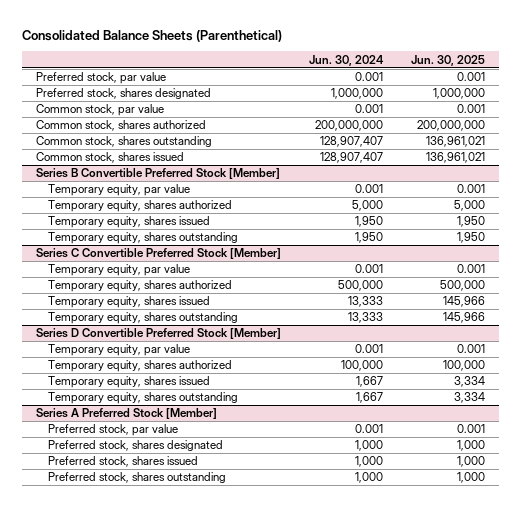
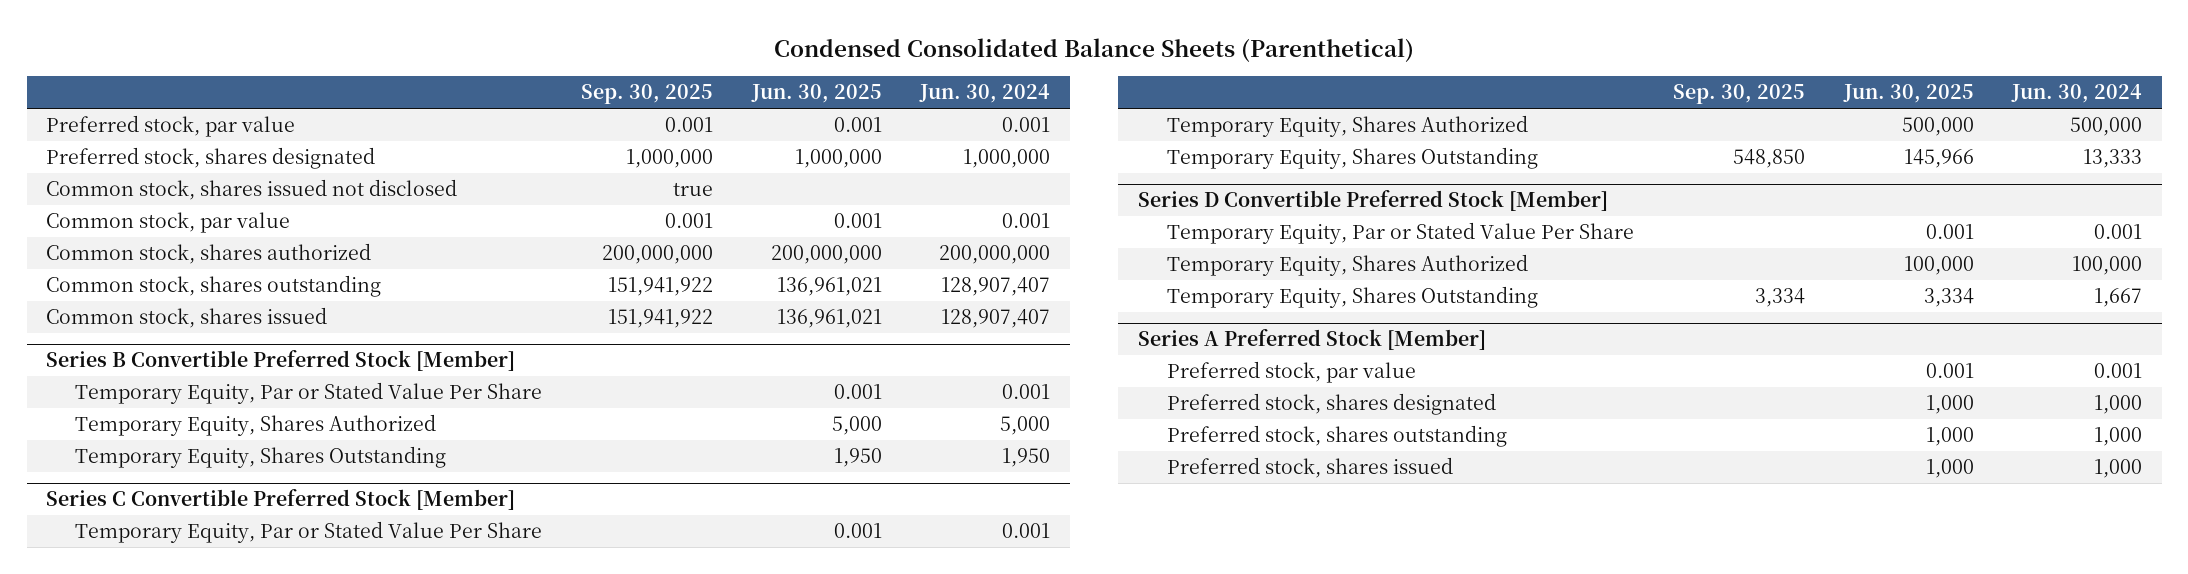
[22,29,283,42] Consolidated Balance Sheets (Parenthetical) -> [774,37,1415,62] Condensed Consolidated Balance Sheets (Parenthetical)
none -> [581,84,714,105] Sep. 30, 2025
none -> [45,179,457,201] Common stock, shares issued not disclosed
[47,216,210,229] Temporary equity, shares issued -> none
[47,184,190,197] Temporary equity, par value -> [75,382,543,405] Temporary Equity, Par or Stated Value Per Share
[47,200,232,213] Temporary equity, shares authorized -> [75,414,437,437] Temporary Equity, Shares Authorized
[47,232,238,245] Temporary equity, shares outstanding -> [75,446,447,469] Temporary Equity, Shares Outstanding
[47,296,210,309] Temporary equity, shares issued -> none
[47,264,190,277] Temporary equity, par value -> [75,521,543,544] Temporary Equity, Par or Stated Value Per Share
[47,280,232,293] Temporary equity, shares authorized -> [1167,115,1529,138] Temporary Equity, Shares Authorized
[47,312,238,325] Temporary equity, shares outstanding -> [1167,147,1539,170] Temporary Equity, Shares Outstanding
[47,376,210,389] Temporary equity, shares issued -> none
[47,344,190,357] Temporary equity, par value -> [1167,222,1635,245] Temporary Equity, Par or Stated Value Per Share
[47,360,232,373] Temporary equity, shares authorized -> [1167,254,1529,277] Temporary Equity, Shares Authorized
[47,392,238,405] Temporary equity, shares outstanding -> [1167,286,1539,309] Temporary Equity, Shares Outstanding
[47,456,198,468] Preferred stock, shares issued -> [1167,457,1454,479] Preferred stock, shares issued

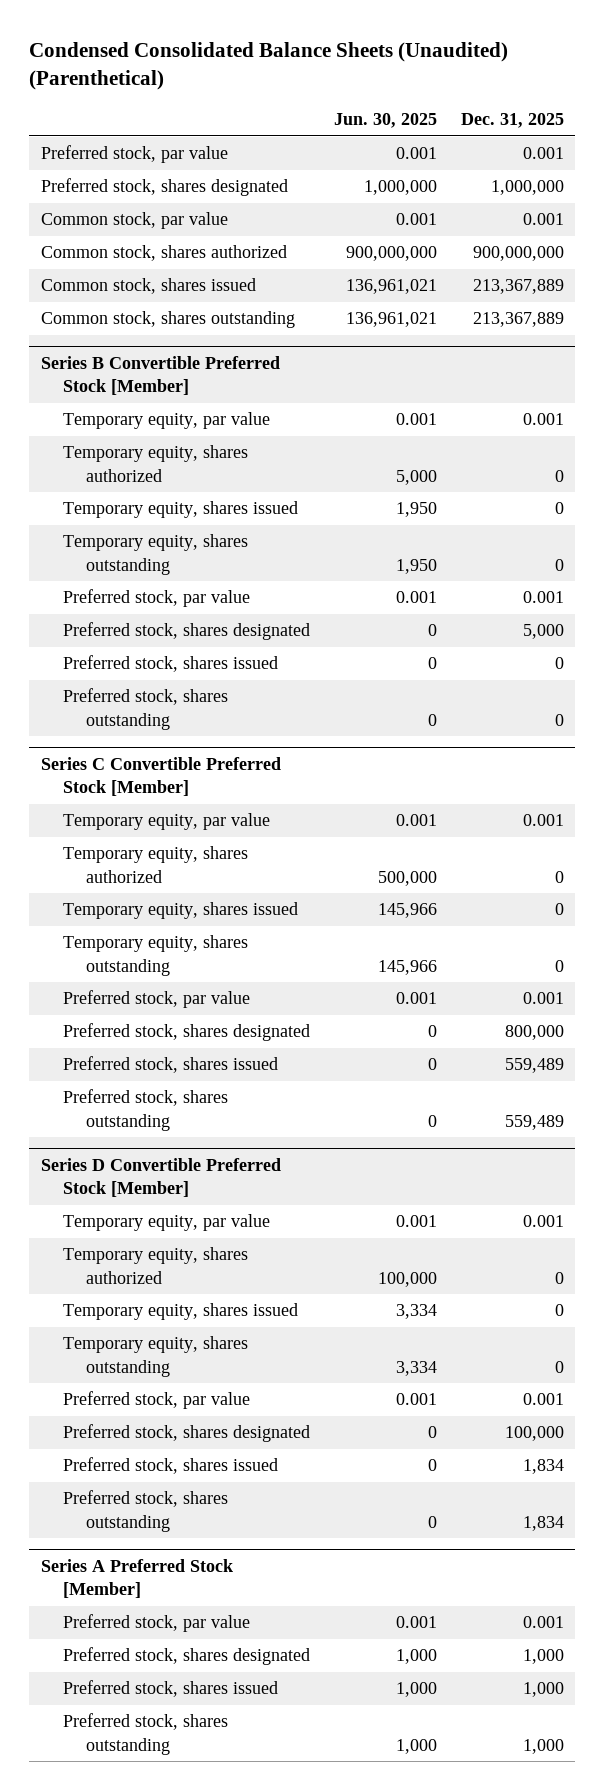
[774,37,1415,62] Condensed Consolidated Balance Sheets (Parenthetical) -> [29,42,509,91] Condensed Consolidated Balance Sheets (Unaudited) (Parenthetical)
[581,84,714,105] Sep. 30, 2025 -> none
[919,84,1051,104] Jun. 30, 2024 -> none
none -> [460,113,564,129] Dec. 31, 2025
[45,179,457,201] Common stock, shares issued not disclosed -> none
[770,245,882,265] 200,000,000 -> [346,246,438,262] 900,000,000
[45,275,381,298] Common stock, shares outstanding -> [40,311,295,329] Common stock, shares outstanding
[75,382,543,405] Temporary Equity, Par or Stated Value Per Share -> [63,412,271,430] Temporary equity, par value
[75,414,437,437] Temporary Equity, Shares Authorized -> [63,445,249,482] Temporary equity, shares authorized
none -> [63,501,299,519] Temporary equity, shares issued
[75,446,447,469] Temporary Equity, Shares Outstanding -> [63,534,249,575] Temporary equity, shares outstanding
none -> [63,589,251,608] Preferred stock, par value
none -> [63,622,311,641] Preferred stock, shares designated
none -> [63,655,279,673] Preferred stock, shares issued
none -> [63,688,229,730] Preferred stock, shares outstanding
[75,521,543,544] Temporary Equity, Par or Stated Value Per Share -> [63,813,271,831] Temporary equity, par value
[1167,115,1529,138] Temporary Equity, Shares Authorized -> [63,846,249,883] Temporary equity, shares authorized
none -> [63,902,299,920] Temporary equity, shares issued
[1167,147,1539,170] Temporary Equity, Shares Outstanding -> [63,935,249,976] Temporary equity, shares outstanding
none -> [63,990,251,1009] Preferred stock, par value
none -> [63,1023,311,1042] Preferred stock, shares designated
none -> [63,1056,279,1074] Preferred stock, shares issued
none -> [63,1089,229,1131] Preferred stock, shares outstanding
[1167,222,1635,245] Temporary Equity, Par or Stated Value Per Share -> [63,1214,271,1232] Temporary equity, par value
[1167,254,1529,277] Temporary Equity, Shares Authorized -> [63,1247,249,1284] Temporary equity, shares authorized
none -> [63,1303,299,1321] Temporary equity, shares issued
[1167,286,1539,309] Temporary Equity, Shares Outstanding -> [63,1336,249,1377] Temporary equity, shares outstanding
none -> [63,1391,251,1410] Preferred stock, par value
none -> [63,1424,311,1443] Preferred stock, shares designated
none -> [63,1457,279,1475] Preferred stock, shares issued
none -> [63,1490,229,1532] Preferred stock, shares outstanding
[1167,425,1508,448] Preferred stock, shares outstanding -> [63,1713,229,1755] Preferred stock, shares outstanding

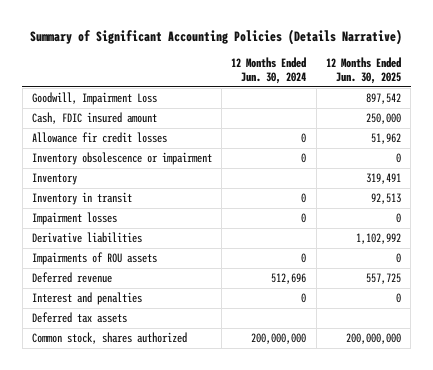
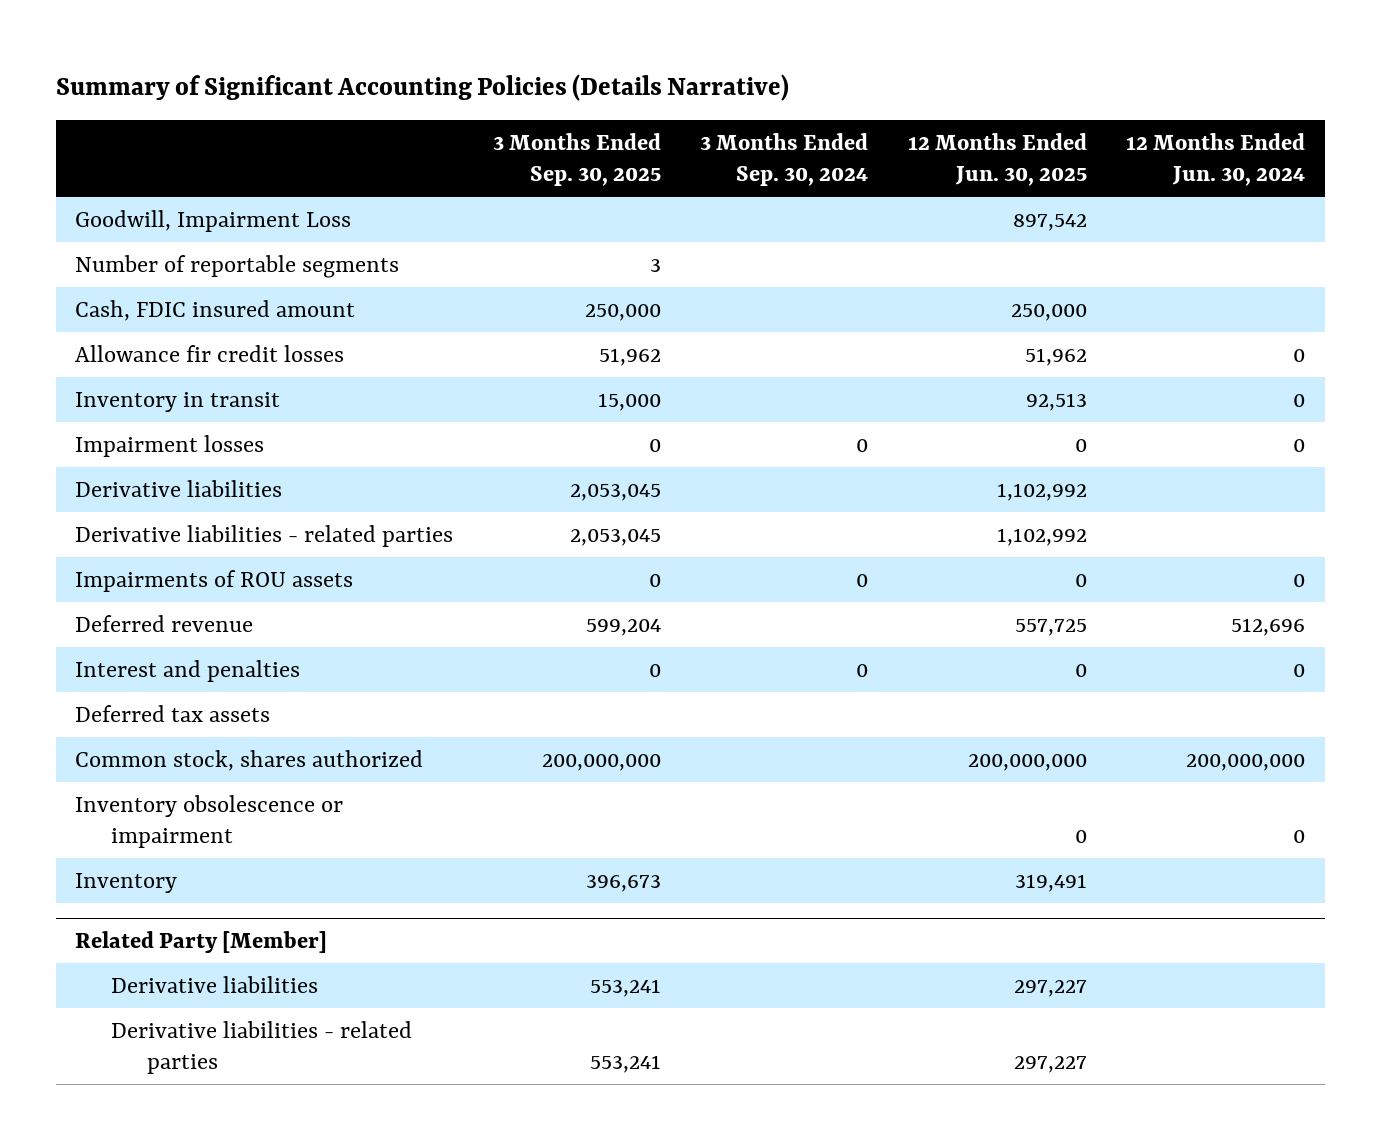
none -> [492,132,661,187] 3 Months Ended Sep. 30, 2025
none -> [700,132,869,187] 3 Months Ended Sep. 30, 2024
none -> [75,254,400,278] Number of reportable segments
none -> [75,524,454,547] Derivative liabilities - related parties
[31,152,212,166] Inventory obsolescence or impairment -> [75,794,344,849] Inventory obsolescence or impairment
[31,173,77,186] Inventory -> [75,872,178,893] Inventory
none -> [75,931,328,954] Related Party [Member]
none -> [111,975,319,993] Derivative liabilities
none -> [111,1020,413,1075] Derivative liabilities - related parties

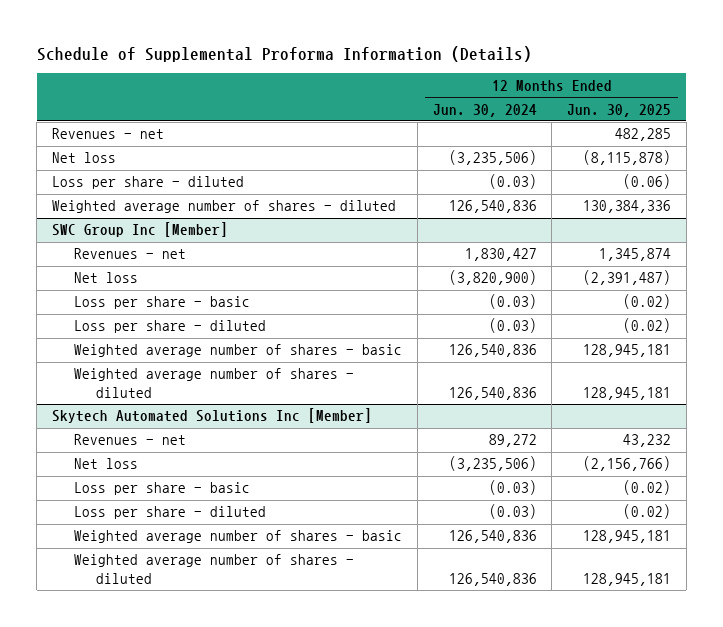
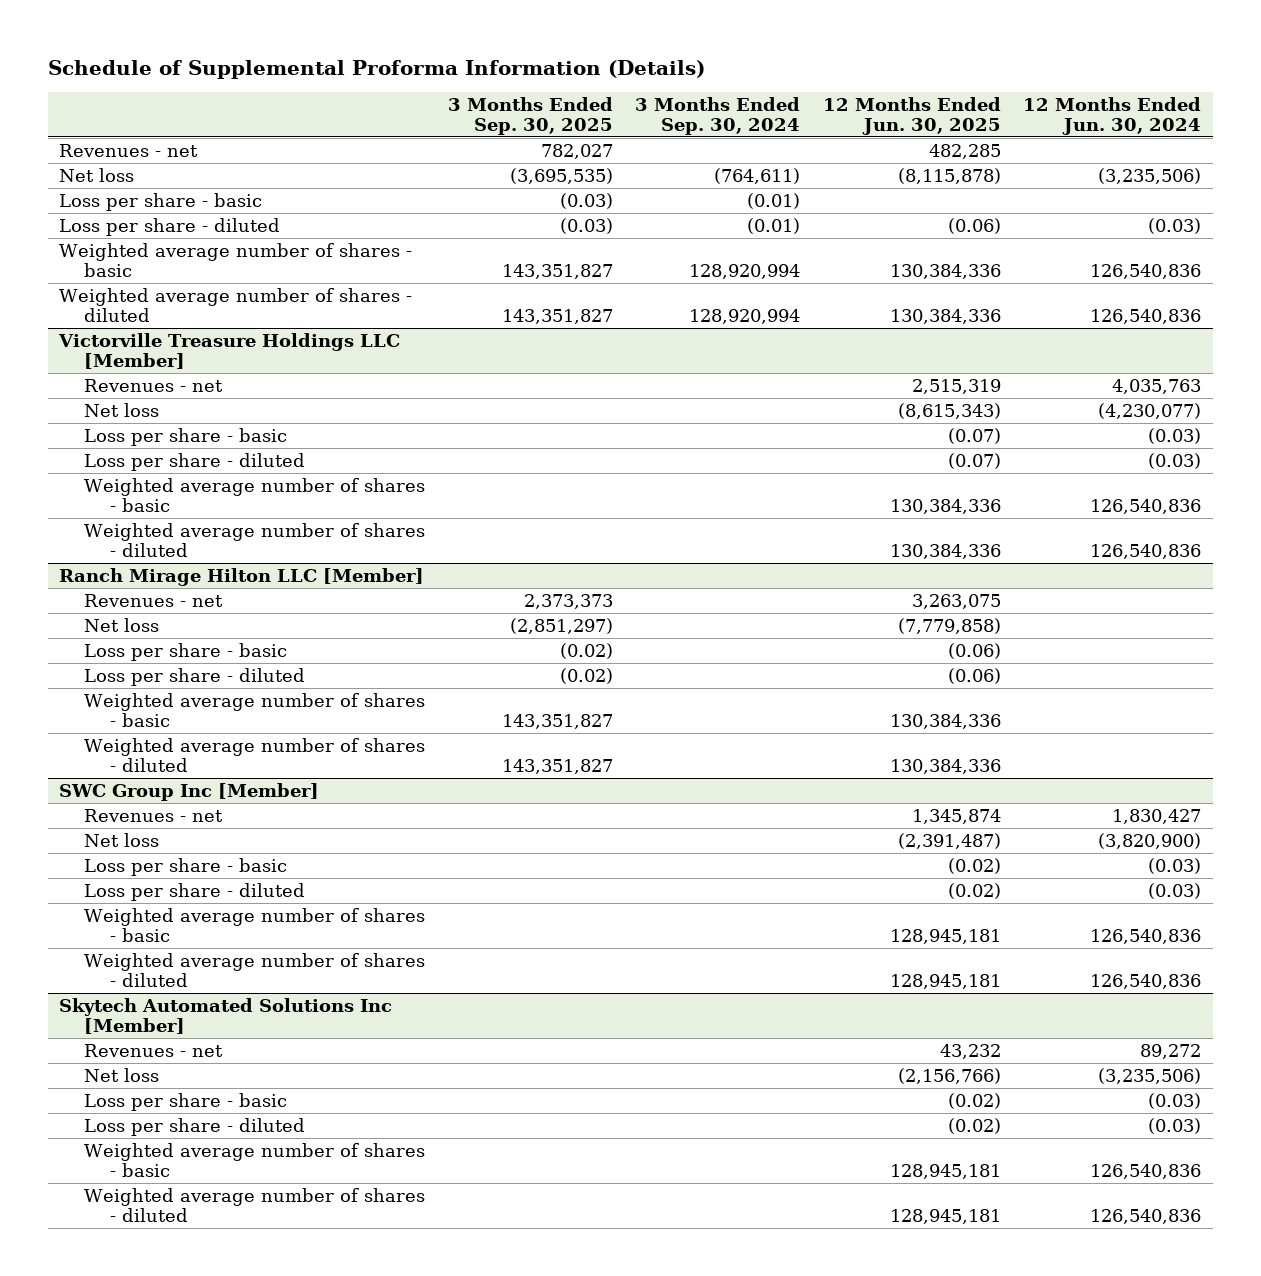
none -> [447,96,613,135] 3 Months Ended Sep. 30, 2025
none -> [635,96,801,135] 3 Months Ended Sep. 30, 2024
none -> [59,192,263,211] Loss per share - basic
none -> [59,242,413,277] Weighted average number of shares - basic
none -> [58,332,401,369] Victorville Treasure Holdings LLC [Member]
none -> [84,378,224,392] Revenues - net
none -> [84,402,160,417] Net loss
none -> [84,427,288,446] Loss per share - basic
none -> [84,452,306,471] Loss per share - diluted
none -> [84,477,426,512] Weighted average number of shares - basic
none -> [84,522,426,557] Weighted average number of shares - diluted
none -> [59,567,425,586] Ranch Mirage Hilton LLC [Member]
none -> [84,593,224,607] Revenues - net
none -> [84,617,160,632] Net loss
none -> [84,642,288,661] Loss per share - basic
none -> [84,667,306,686] Loss per share - diluted
none -> [84,692,426,727] Weighted average number of shares - basic
none -> [84,737,426,772] Weighted average number of shares - diluted

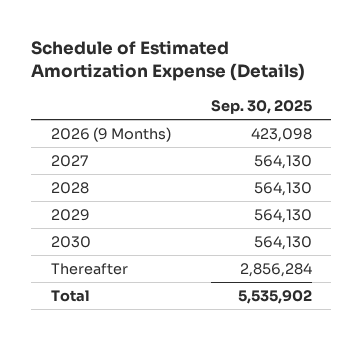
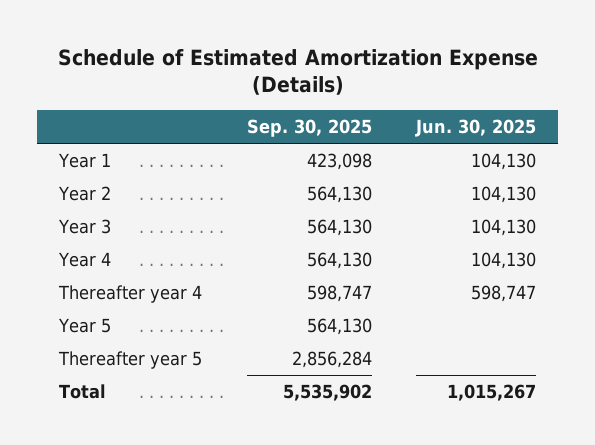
none -> [415,119,537,138] Jun. 30, 2025
[51,127,172,143] 2026 (9 Months) -> [57,153,111,169] Year 1
[51,155,89,168] 2027 -> [57,186,111,202] Year 2
[51,182,90,195] 2028 -> [57,219,111,235] Year 3
[51,209,91,222] 2029 -> [57,252,111,268] Year 4
none -> [57,285,202,304] Thereafter year 4
[51,236,92,249] 2030 -> [57,318,111,334] Year 5
[51,263,129,276] Thereafter -> [57,351,202,370] Thereafter year 5

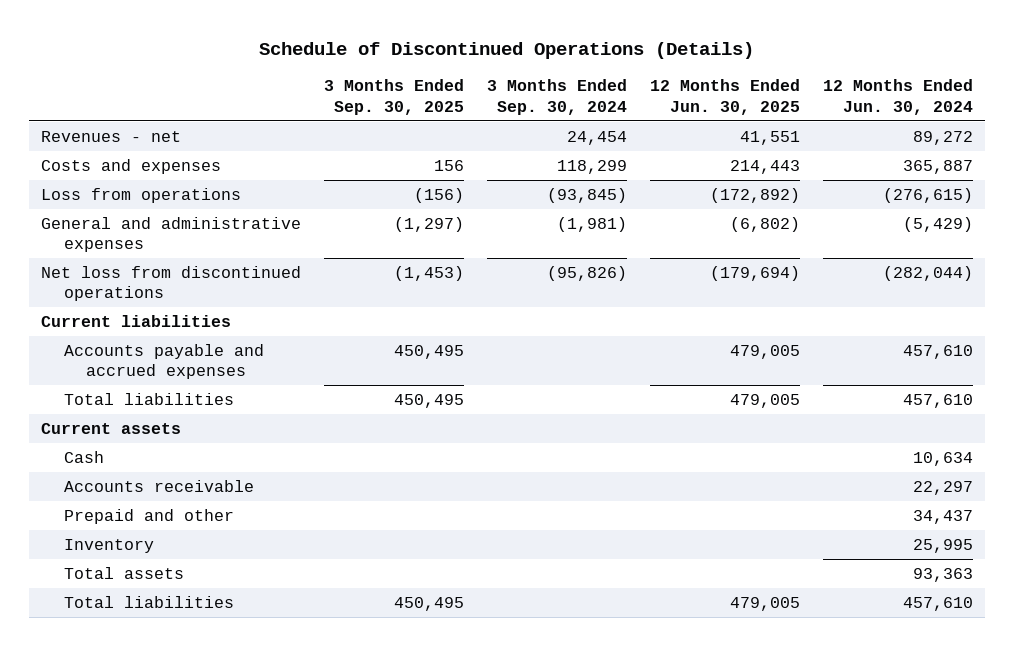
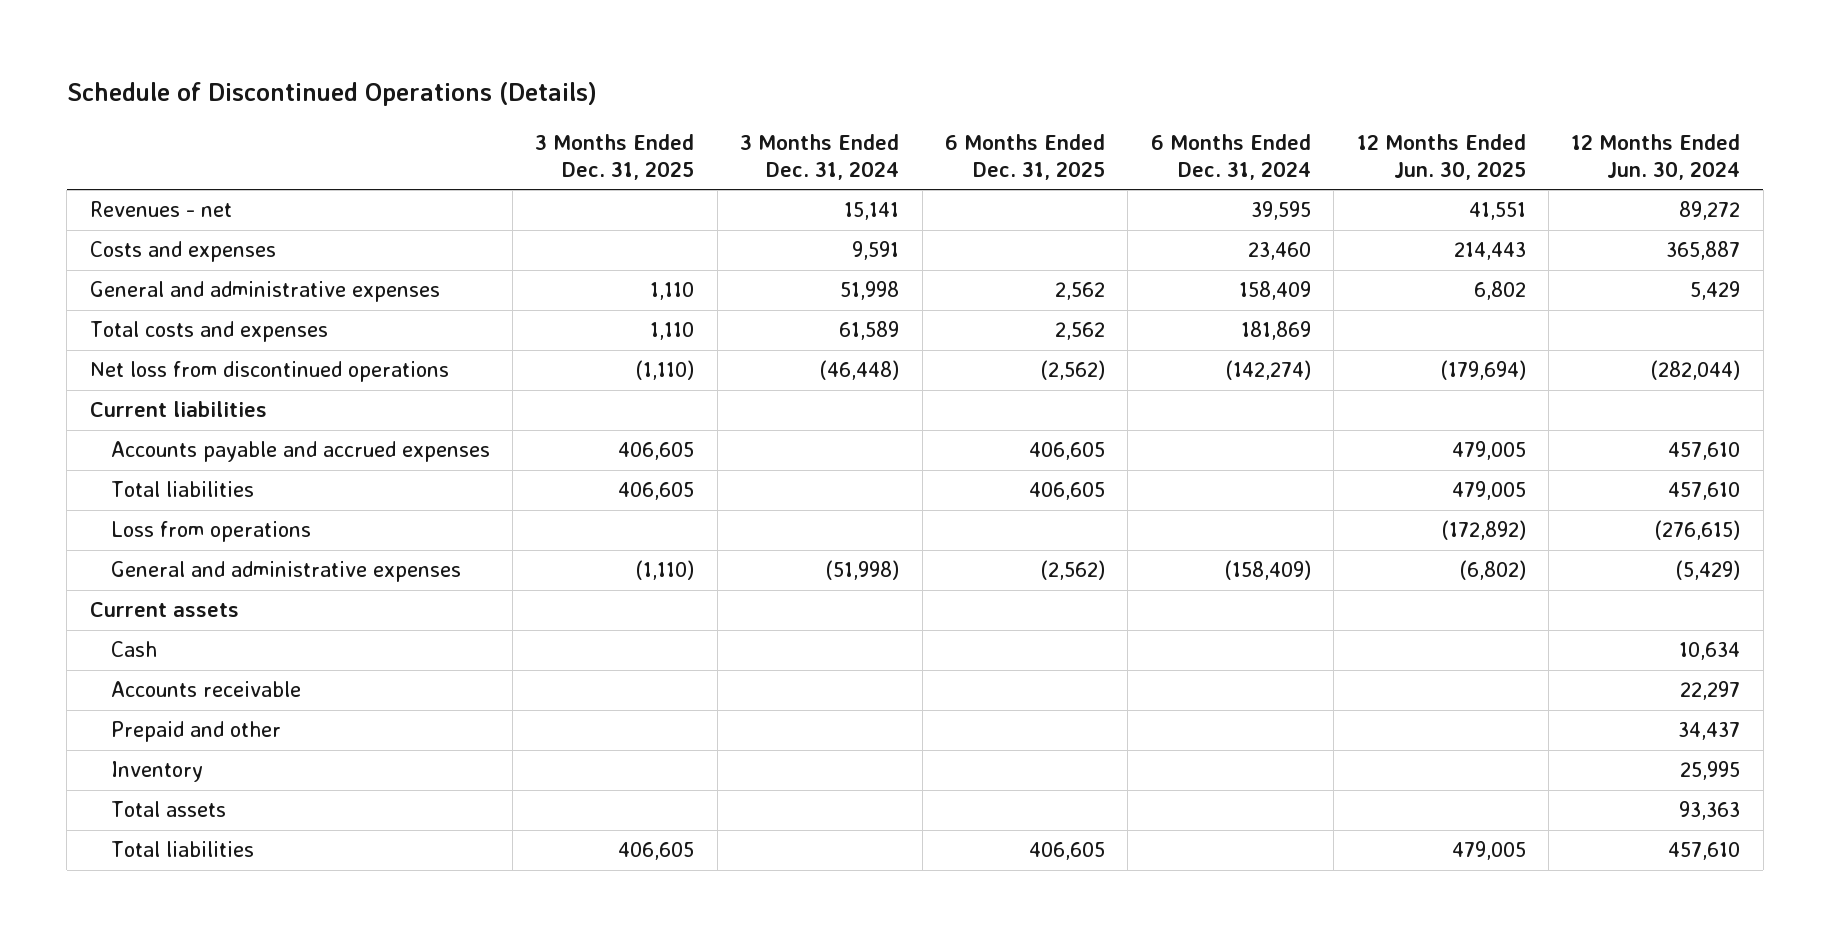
[323,79,464,115] 3 Months Ended Sep. 30, 2025 -> none
[487,79,628,115] 3 Months Ended Sep. 30, 2024 -> none
none -> [535,134,695,181] 3 Months Ended Dec. 31, 2025
none -> [740,134,900,181] 3 Months Ended Dec. 31, 2024
none -> [944,134,1105,181] 6 Months Ended Dec. 31, 2025
none -> [1150,134,1311,181] 6 Months Ended Dec. 31, 2024
none -> [89,281,440,303] General and administrative expenses
none -> [89,321,328,343] Total costs and expenses
[40,187,241,203] Loss from operations -> [110,521,311,543] Loss from operations
[40,216,301,253] General and administrative expenses -> [110,561,461,583] General and administrative expenses

